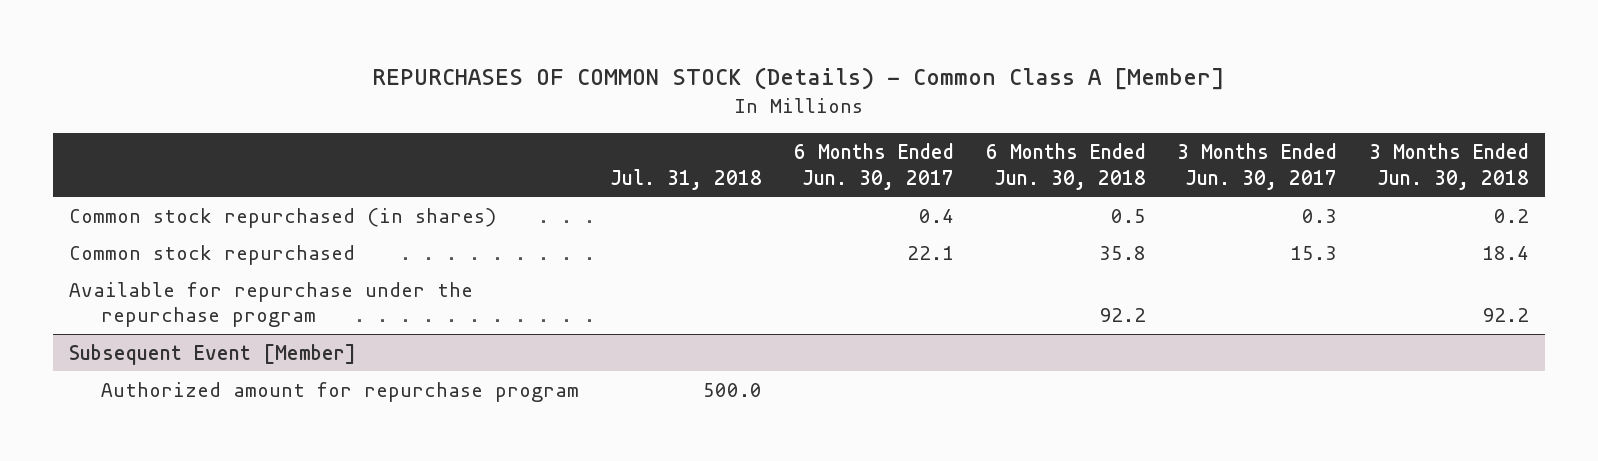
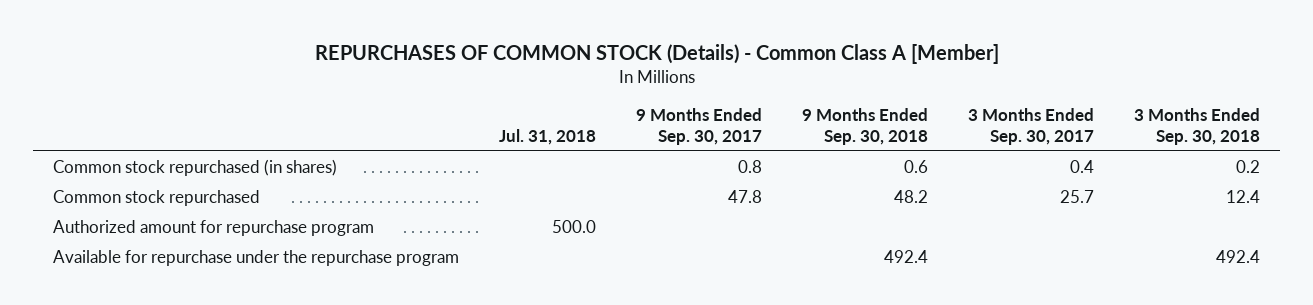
[794,142,955,190] 6 Months Ended Jun. 30, 2017 -> none
[985,142,1146,190] 6 Months Ended Jun. 30, 2018 -> none
[1177,142,1338,190] 3 Months Ended Jun. 30, 2017 -> none
[1368,142,1529,190] 3 Months Ended Jun. 30, 2018 -> none
none -> [636,108,763,146] 9 Months Ended Sep. 30, 2017
none -> [802,108,929,146] 9 Months Ended Sep. 30, 2018
none -> [968,108,1095,146] 3 Months Ended Sep. 30, 2017
none -> [1134,108,1261,146] 3 Months Ended Sep. 30, 2018
none -> [53,220,375,237] Authorized amount for repurchase program
[69,343,357,365] Subsequent Event [Member] -> none
[100,381,579,402] Authorized amount for repurchase program -> none

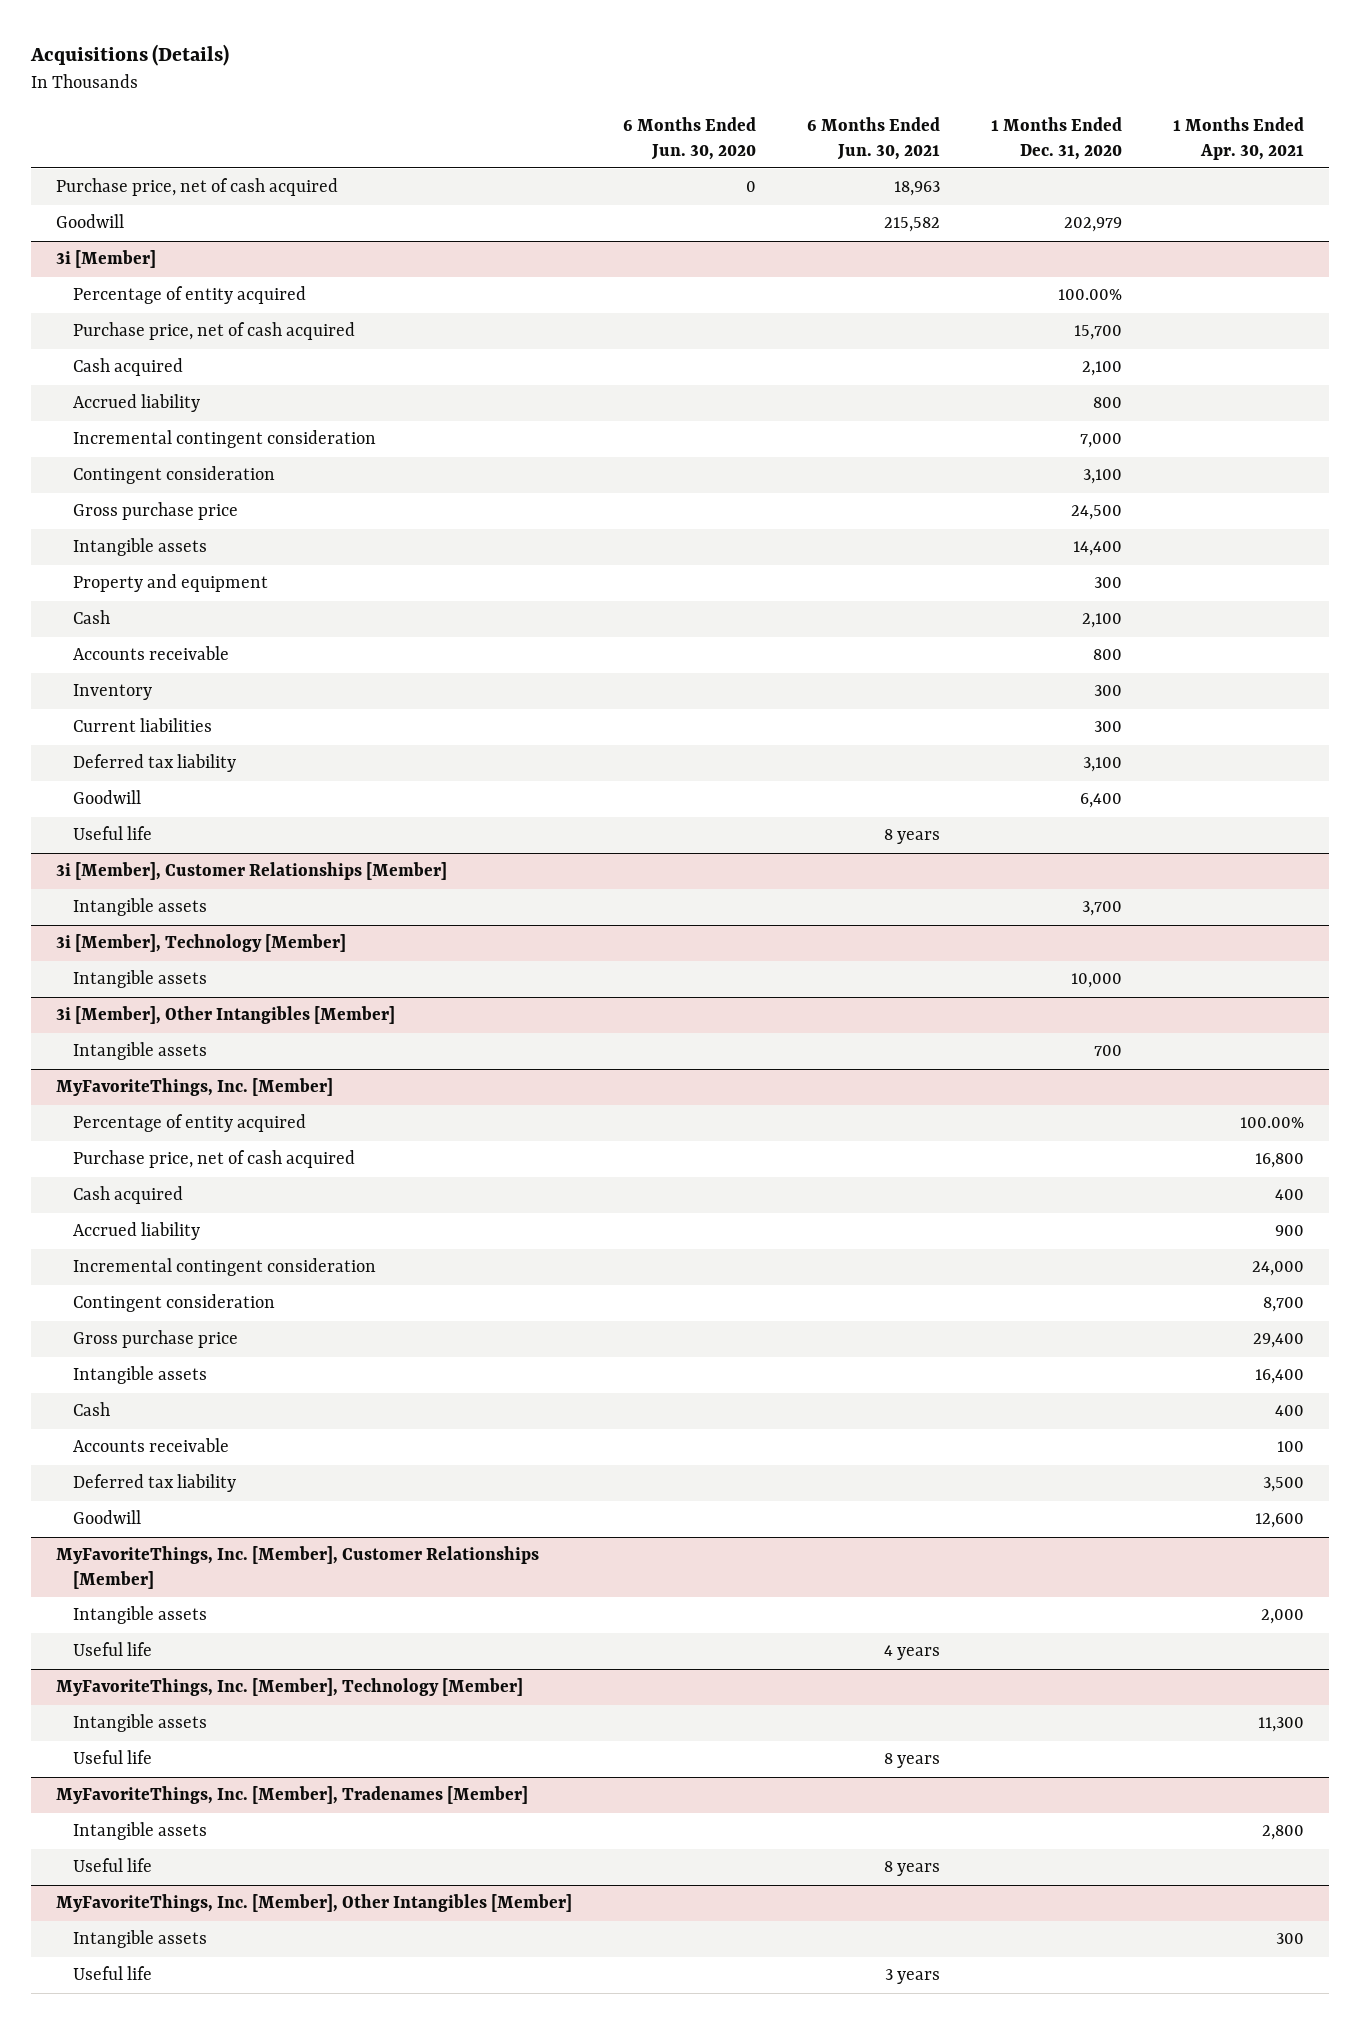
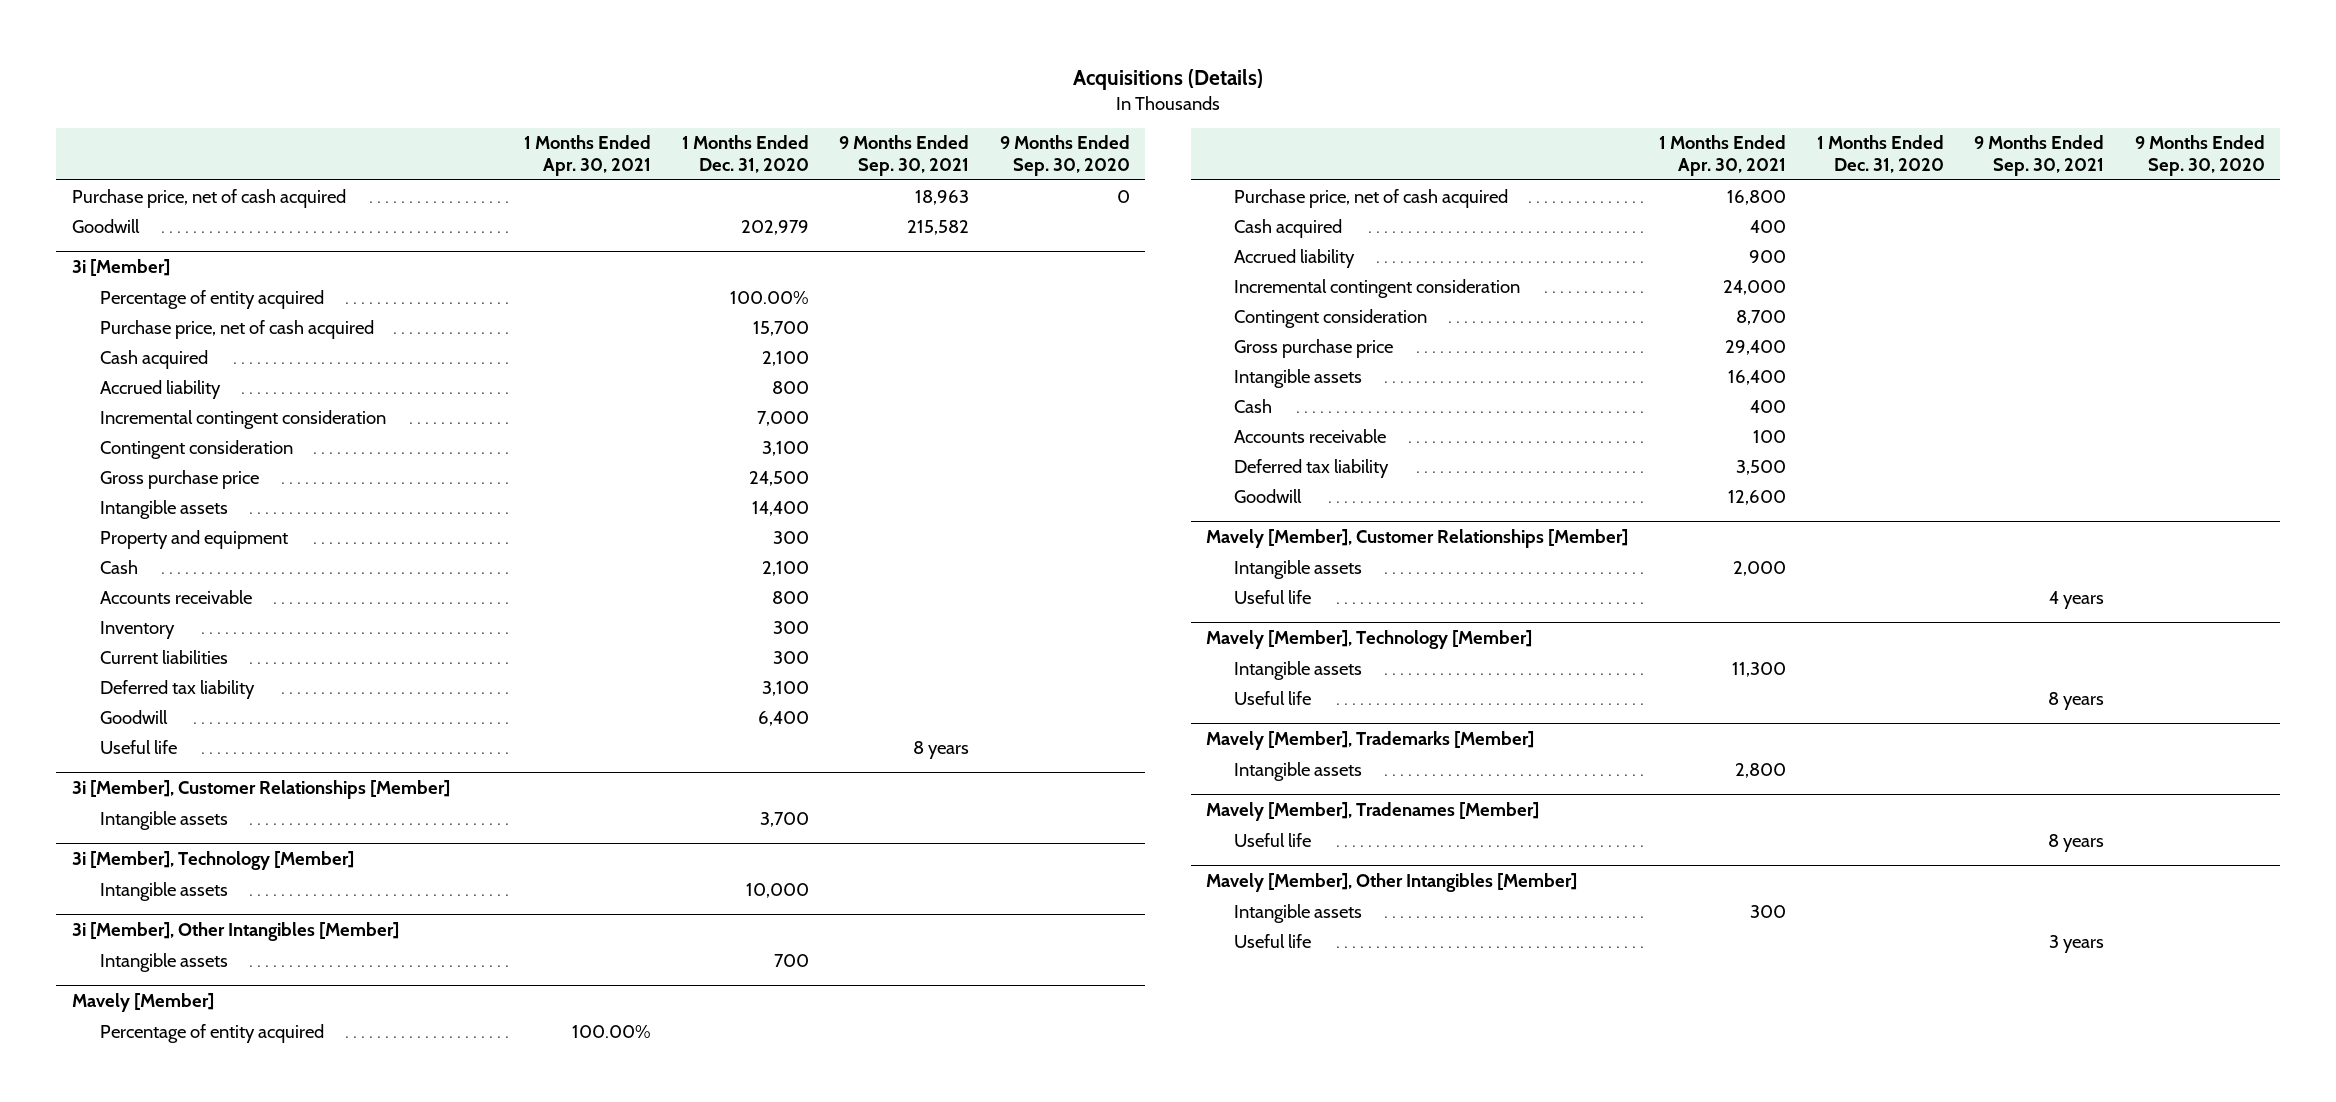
[623,117,757,160] 6 Months Ended Jun. 30, 2020 -> none
[806,117,940,160] 6 Months Ended Jun. 30, 2021 -> none
none -> [839,135,970,176] 9 Months Ended Sep. 30, 2021
none -> [999,135,1130,176] 9 Months Ended Sep. 30, 2020
[56,1078,334,1097] MyFavoriteThings, Inc. [Member] -> [71,993,214,1013] Mavely [Member]
[56,1546,540,1589] MyFavoriteThings, Inc. [Member], Customer Relationships [Member] -> [1206,529,1629,549] Mavely [Member], Customer Relationships [Member]
[56,1678,524,1697] MyFavoriteThings, Inc. [Member], Technology [Member] -> [1206,630,1533,650] Mavely [Member], Technology [Member]
[56,1786,529,1805] MyFavoriteThings, Inc. [Member], Tradenames [Member] -> [1206,731,1535,751] Mavely [Member], Trademarks [Member]
[72,1858,152,1873] Useful life -> none
none -> [1206,802,1540,822] Mavely [Member], Tradenames [Member]
none -> [1234,832,1312,847] Useful life
[56,1894,573,1913] MyFavoriteThings, Inc. [Member], Other Intangibles [Member] -> [1206,873,1578,893] Mavely [Member], Other Intangibles [Member]

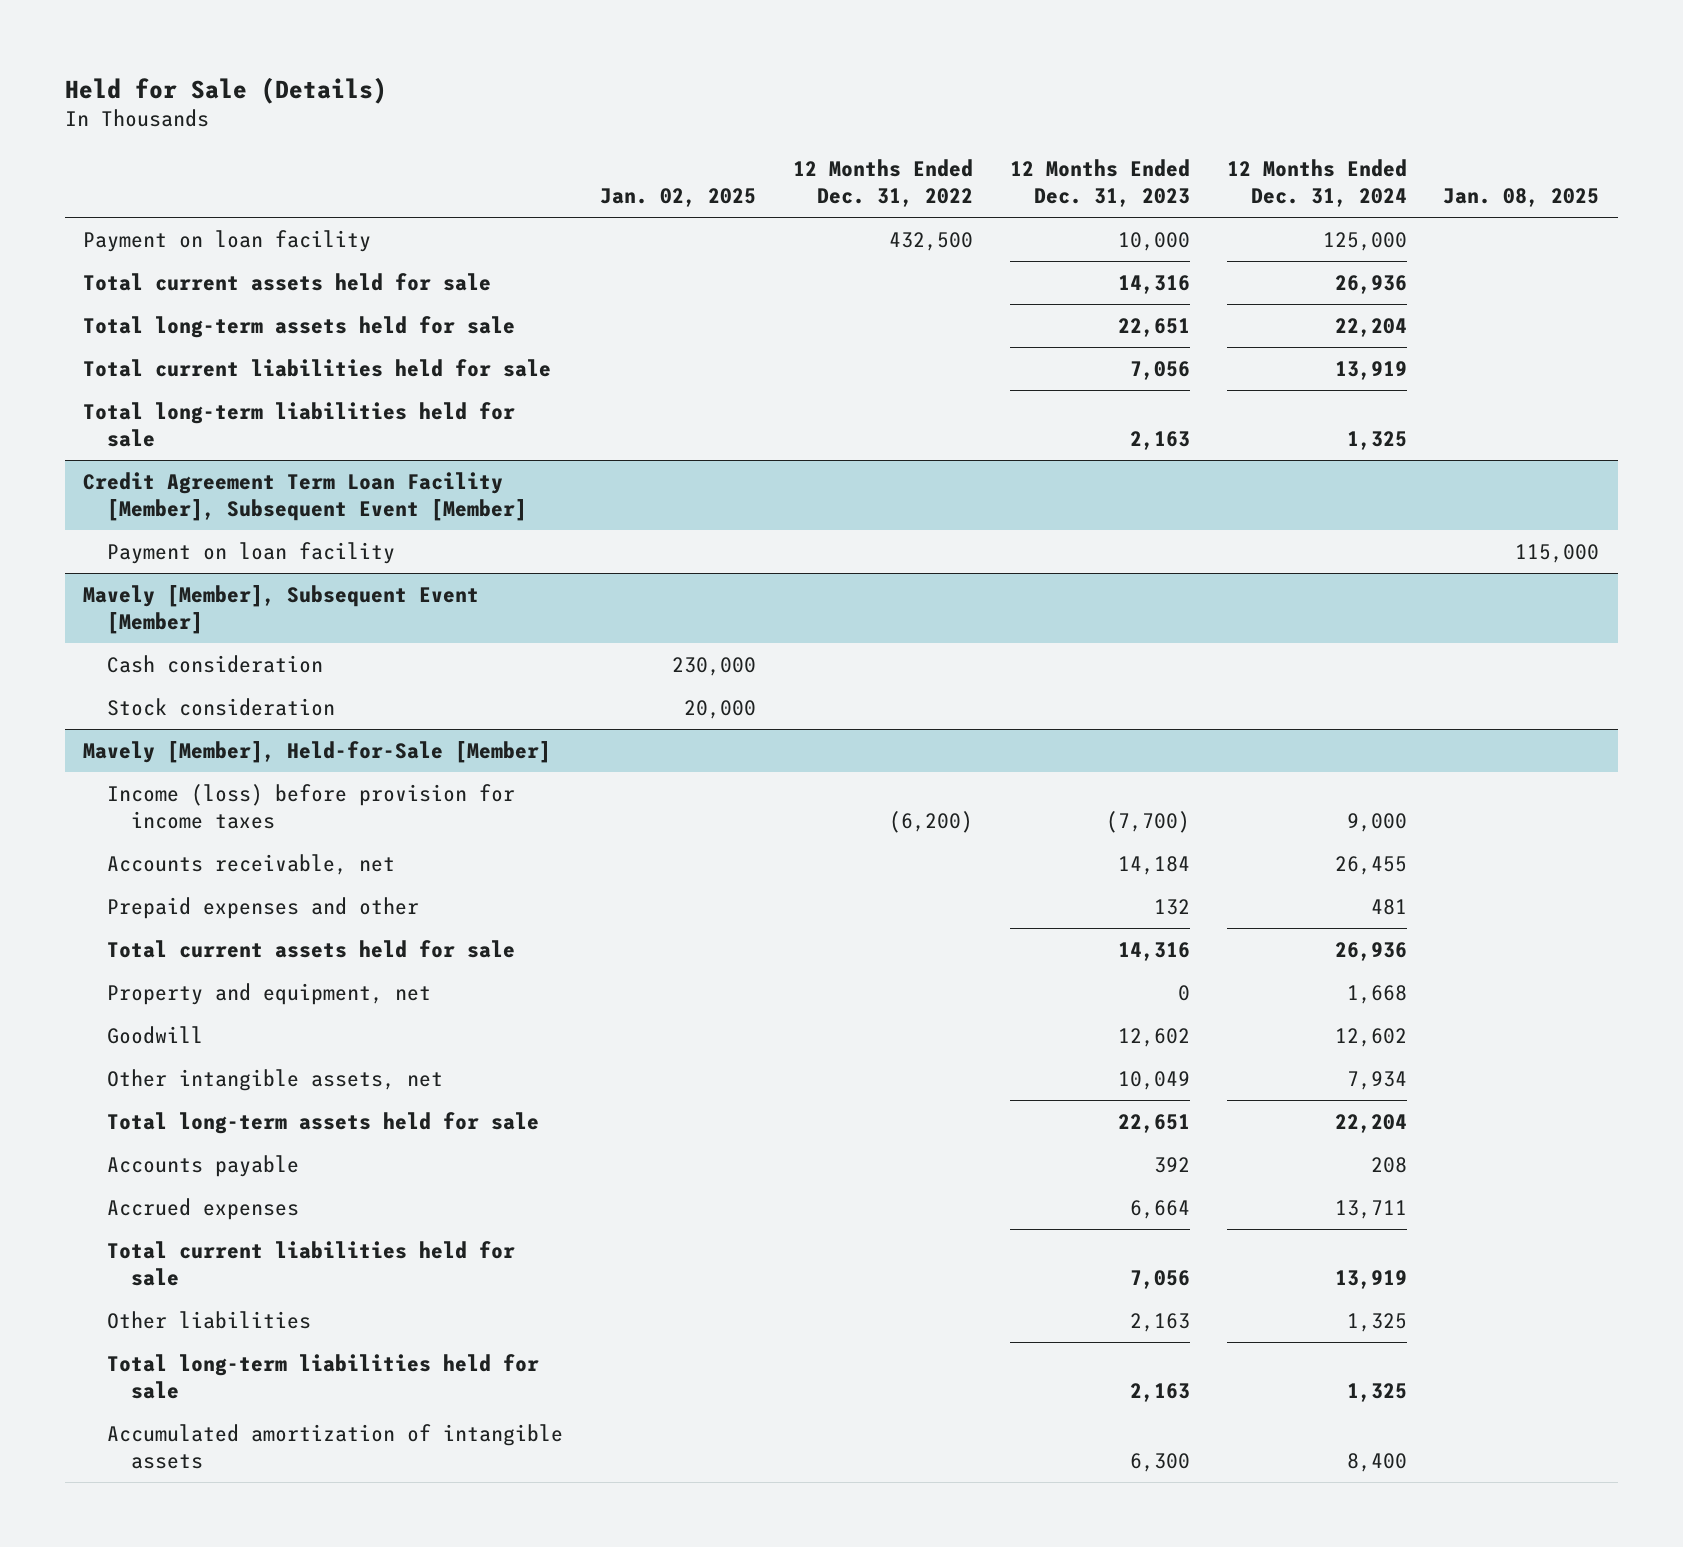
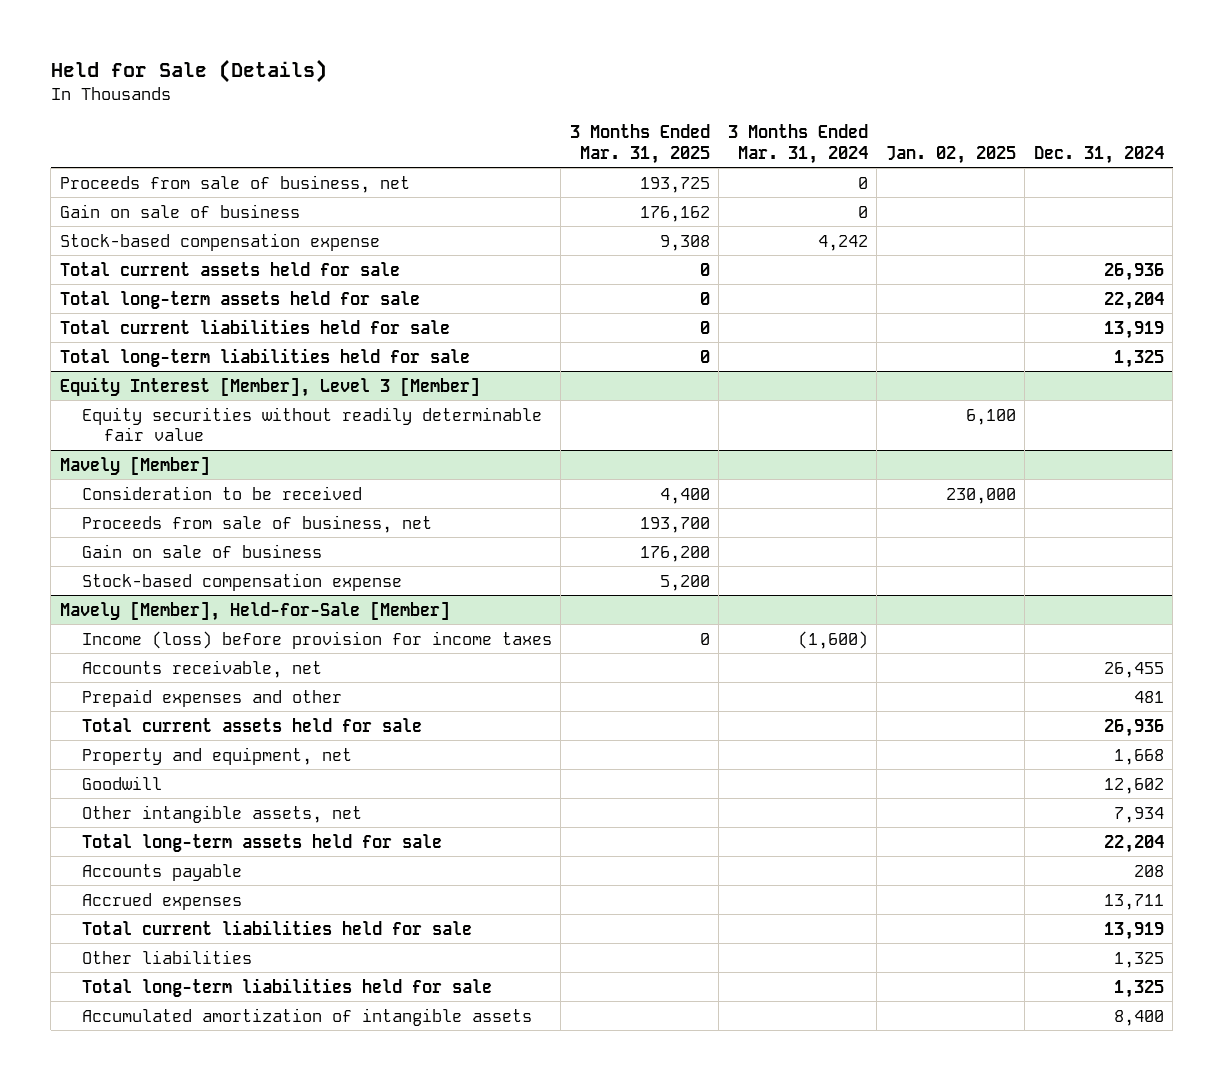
[792,159,973,208] 12 Months Ended Dec. 31, 2022 -> none
[1009,159,1190,208] 12 Months Ended Dec. 31, 2023 -> none
[1226,159,1407,208] 12 Months Ended Dec. 31, 2024 -> none
[1443,188,1600,208] Jan. 08, 2025 -> none
none -> [569,123,710,164] 3 Months Ended Mar. 31, 2025
none -> [727,123,868,164] 3 Months Ended Mar. 31, 2024
none -> [1033,145,1164,164] Dec. 31, 2024
[83,229,372,252] Payment on loan facility -> none
none -> [59,174,410,193] Proceeds from sale of business, net
none -> [59,203,300,218] Gain on sale of business
none -> [59,232,380,251] Stock-based compensation expense
[83,471,528,521] Credit Agreement Term Loan Facility [Member], Subsequent Event [Member] -> none
[107,541,396,564] Payment on loan facility -> none
[107,697,336,716] Stock consideration -> none
none -> [59,376,480,397] Equity Interest [Member], Level 3 [Member]
none -> [81,406,542,442] Equity securities without readily determinable fair value
[83,584,480,634] Mavely [Member], Subsequent Event [Member] -> [59,455,210,475] Mavely [Member]
[107,654,324,673] Cash consideration -> [81,485,362,500] Consideration to be received
none -> [81,514,432,533] Proceeds from sale of business, net
none -> [81,543,322,558] Gain on sale of business
none -> [81,572,402,591] Stock-based compensation expense

